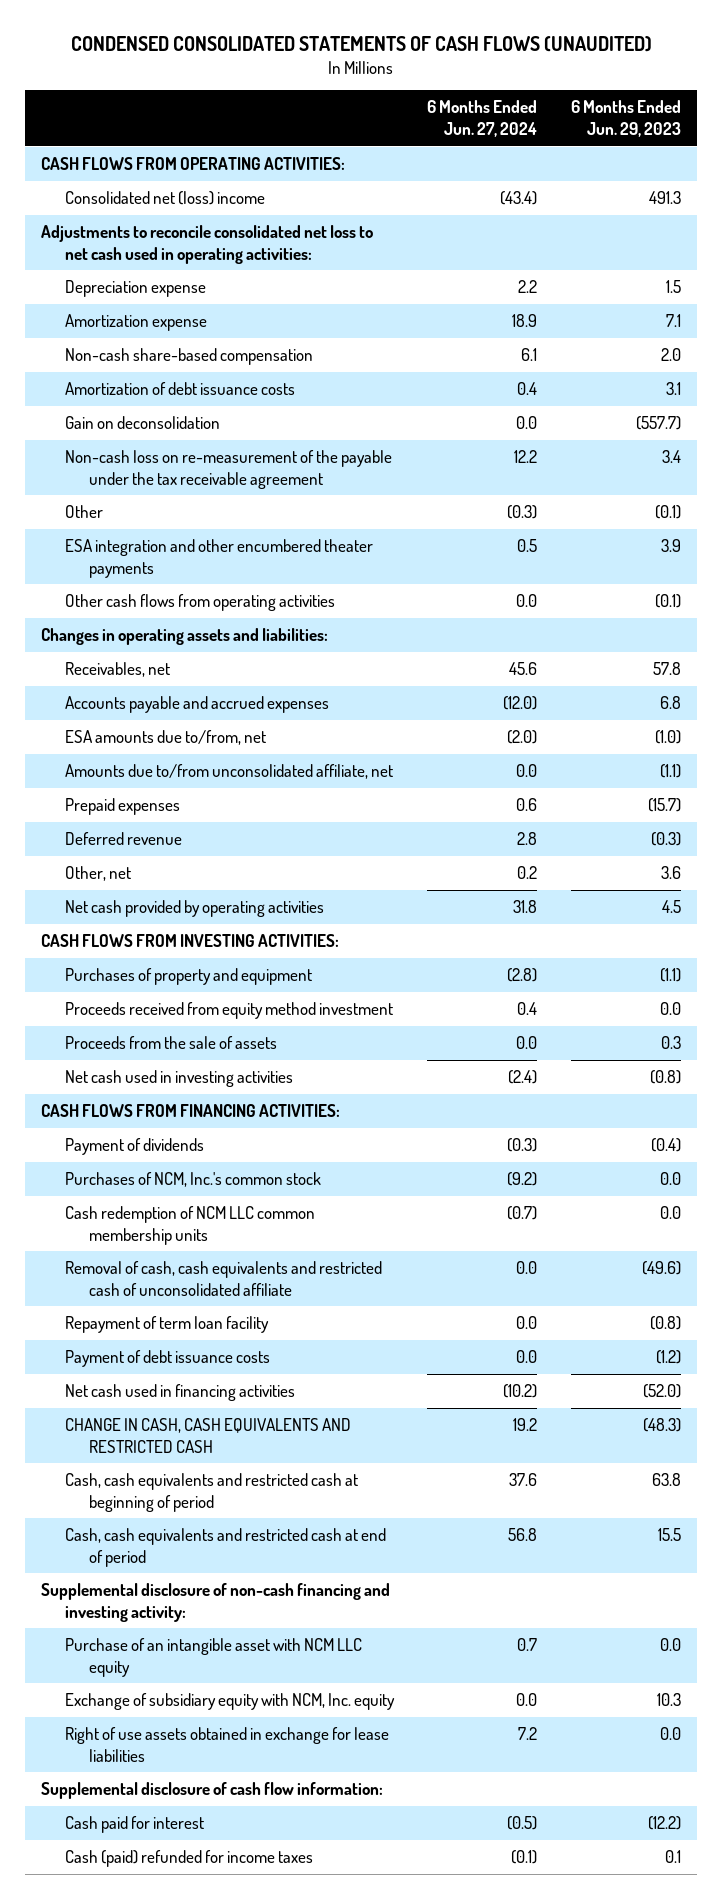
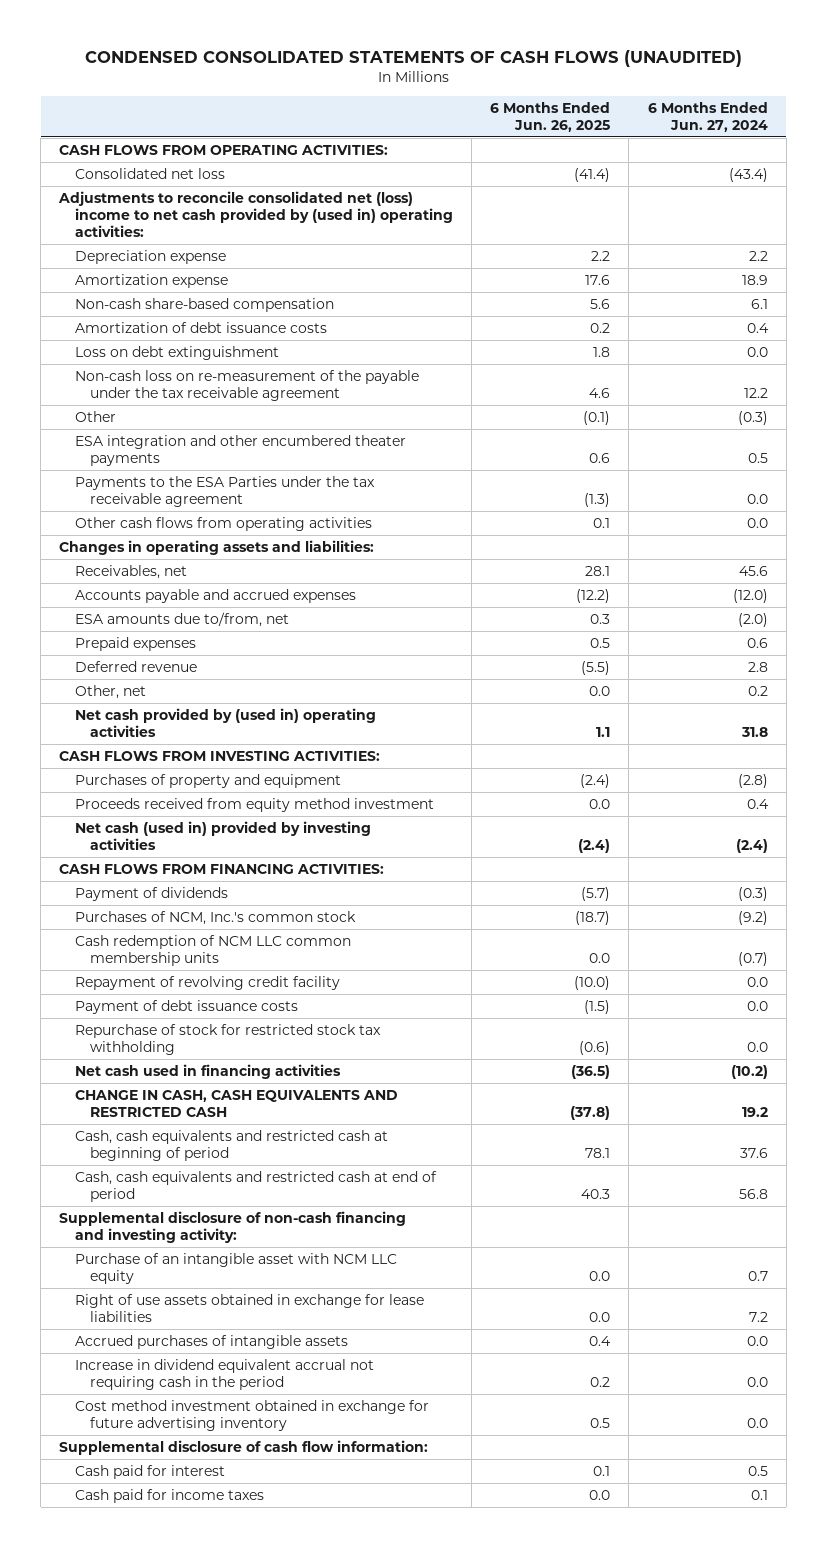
[570,100,681,137] 6 Months Ended Jun. 29, 2023 -> none
none -> [490,101,611,133] 6 Months Ended Jun. 26, 2025
[65,191,266,206] Consolidated net (loss) income -> [74,167,225,179] Consolidated net loss
[41,225,374,264] Adjustments to reconcile consolidated net loss to net cash used in operating activities: -> [58,190,453,238] Adjustments to reconcile consolidated net (loss) income to net cash provided by (used in) operating activities:
[65,416,221,430] Gain on deconsolidation -> none
none -> [74,345,279,360] Loss on debt extinguishment
none -> [74,475,375,508] Payments to the ESA Parties under the tax receivable agreement
[65,764,394,780] Amounts due to/from unconsolidated affiliate, net -> none
[65,900,325,918] Net cash provided by operating activities -> [74,707,376,738] Net cash provided by (used in) operating activities
[65,1036,278,1050] Proceeds from the sale of assets -> none
[65,1070,294,1088] Net cash used in investing activities -> [74,820,371,851] Net cash (used in) provided by investing activities
[65,1261,383,1296] Removal of cash, cash equivalents and restricted cash of unconsolidated affiliate -> none
[65,1316,270,1334] Repayment of term loan facility -> none
none -> [74,975,340,990] Repayment of revolving credit facility
none -> [74,1023,381,1056] Repurchase of stock for restricted stock tax withholding
[65,1693,396,1711] Exchange of subsidiary equity with NCM, Inc. equity -> none
none -> [74,1334,348,1349] Accrued purchases of intangible assets
none -> [74,1358,374,1391] Increase in dividend equivalent accrual not requiring cash in the period
none -> [74,1399,429,1432] Cost method investment obtained in exchange for future advertising inventory
[507,1816,538,1831] (0.5) -> [747,1465,768,1476] 0.5
[65,1850,314,1868] Cash (paid) refunded for income taxes -> [74,1488,264,1503] Cash paid for income taxes
[511,1850,538,1865] (0.1) -> [750,1489,768,1500] 0.1

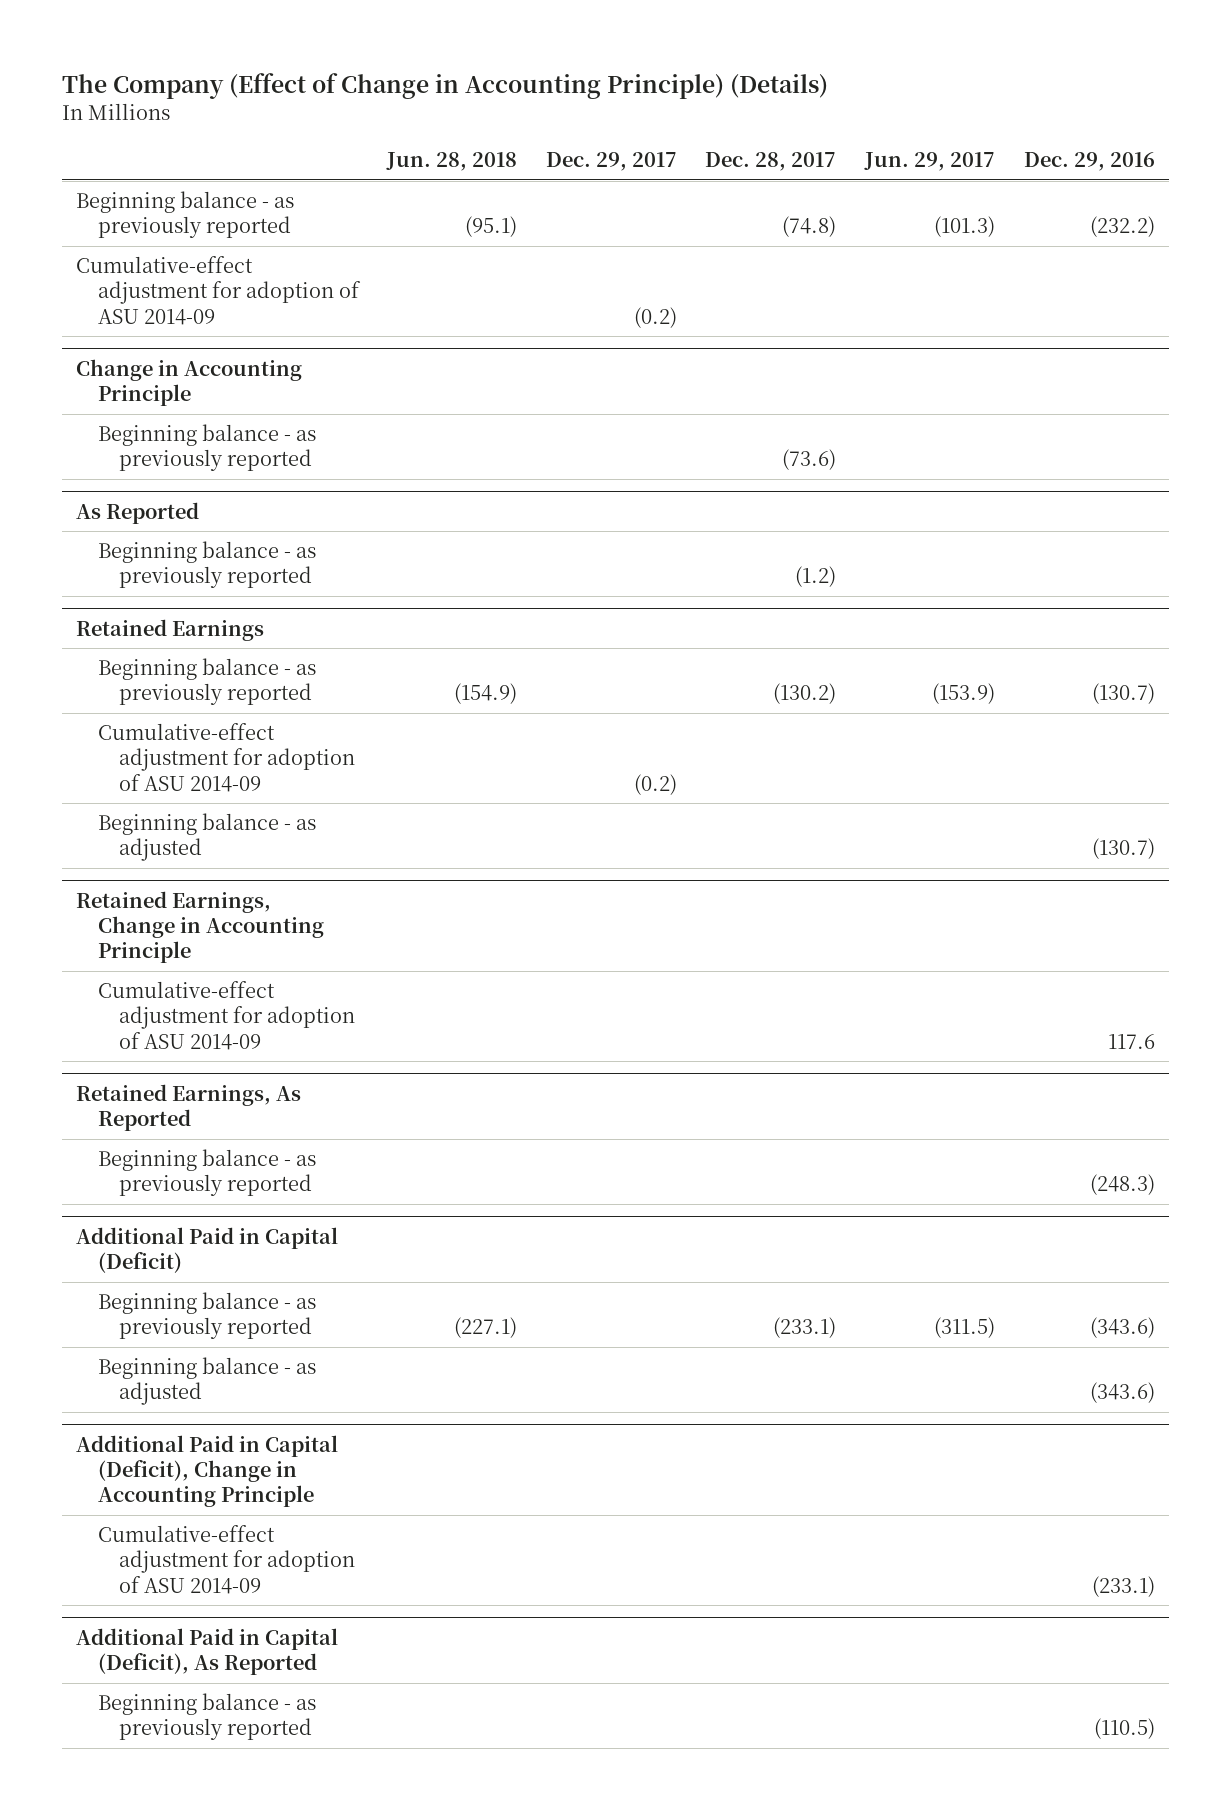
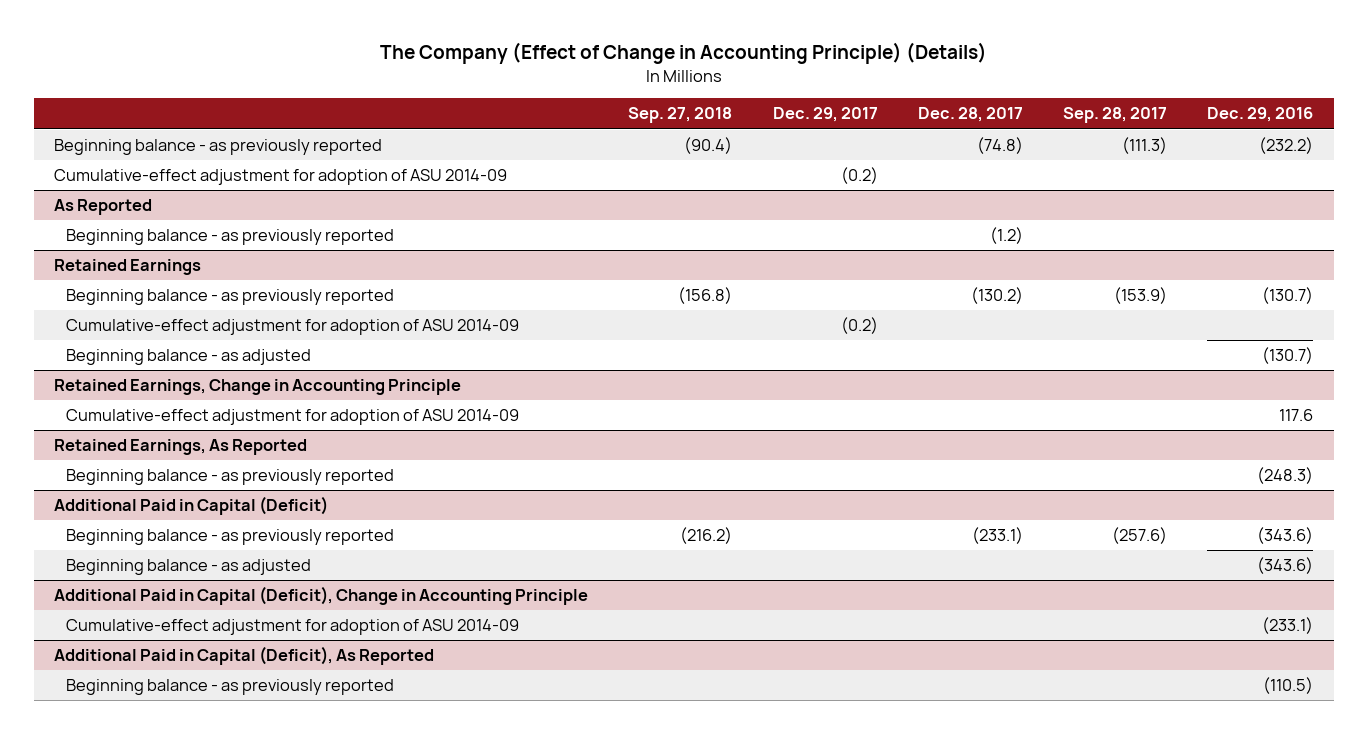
[386,152,518,172] Jun. 28, 2018 -> none
[863,152,995,172] Jun. 29, 2017 -> none
none -> [628,107,733,124] Sep. 27, 2018
none -> [1063,107,1168,124] Sep. 28, 2017
[76,358,303,407] Change in Accounting Principle -> none
[97,424,316,472] Beginning balance - as previously reported -> none

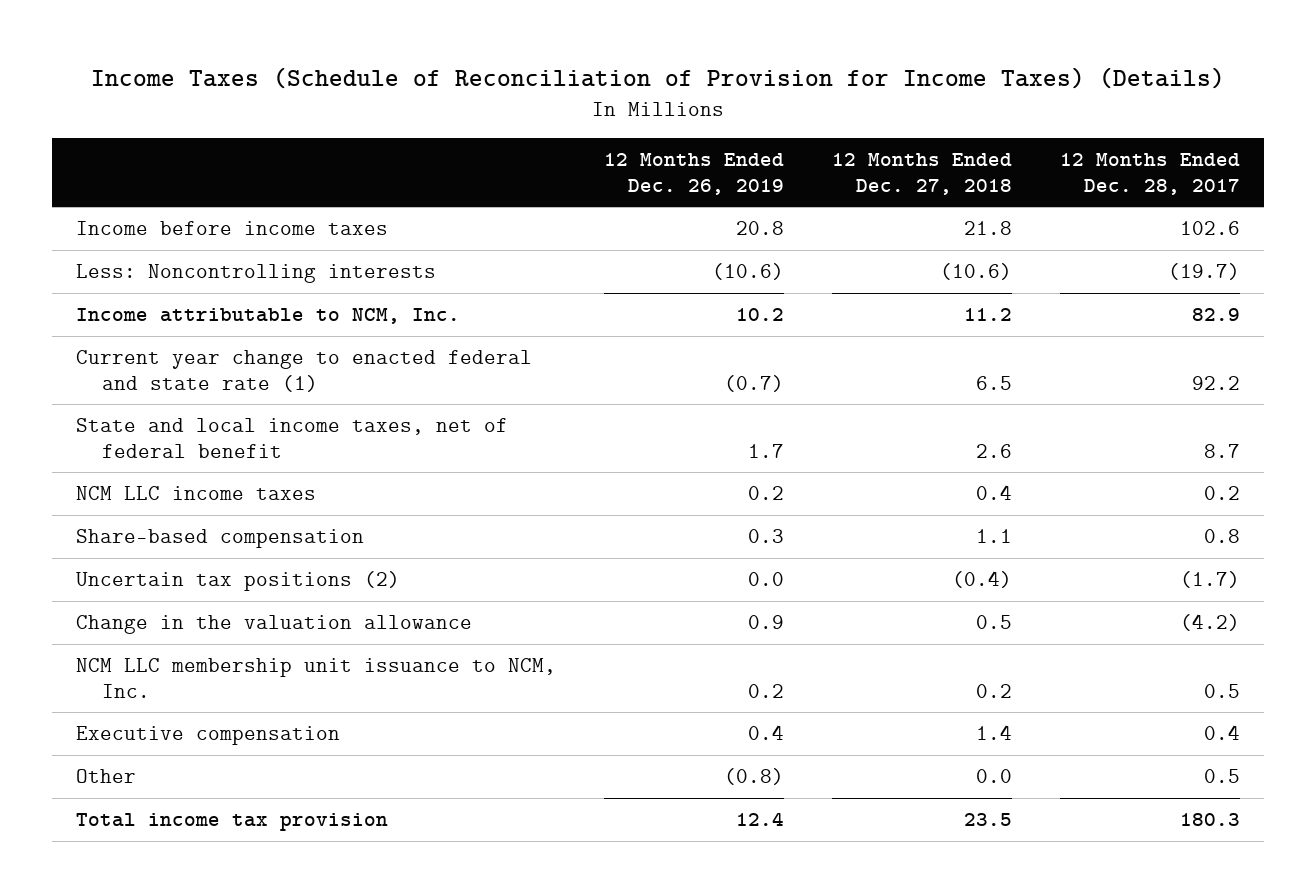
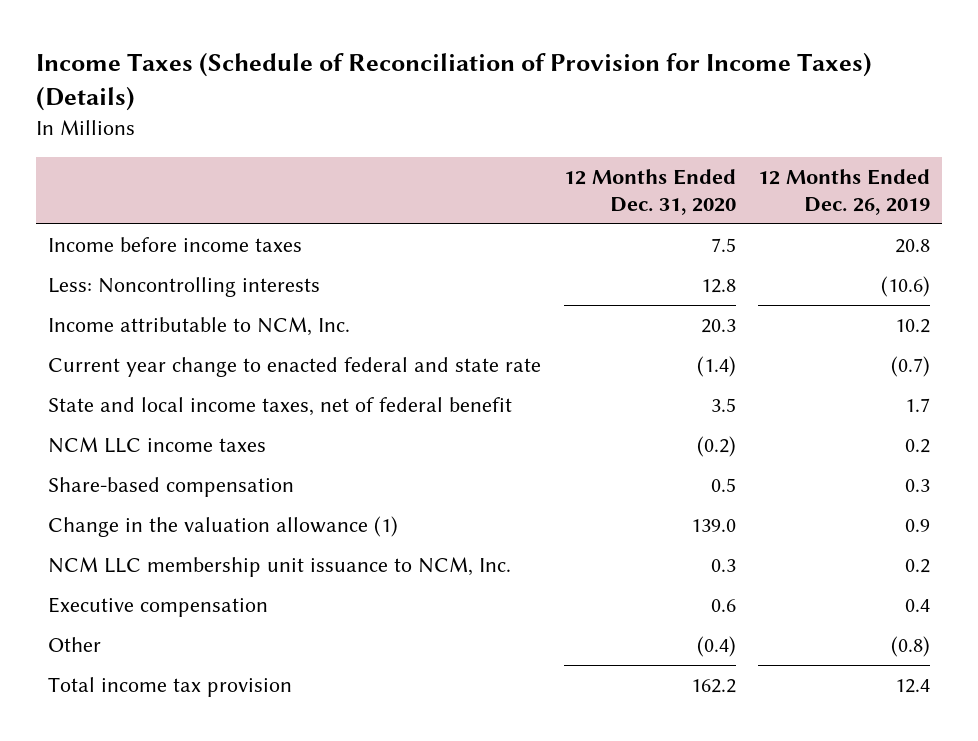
[832,153,1013,195] 12 Months Ended Dec. 27, 2018 -> none
[1060,153,1241,195] 12 Months Ended Dec. 28, 2017 -> none
none -> [563,168,736,216] 12 Months Ended Dec. 31, 2020
[75,350,532,392] Current year change to enacted federal and state rate (1) -> [47,357,541,378] Current year change to enacted federal and state rate
[75,571,400,592] Uncertain tax positions (2) -> none
[75,615,472,635] Change in the valuation allowance -> [47,516,398,538] Change in the valuation allowance (1)

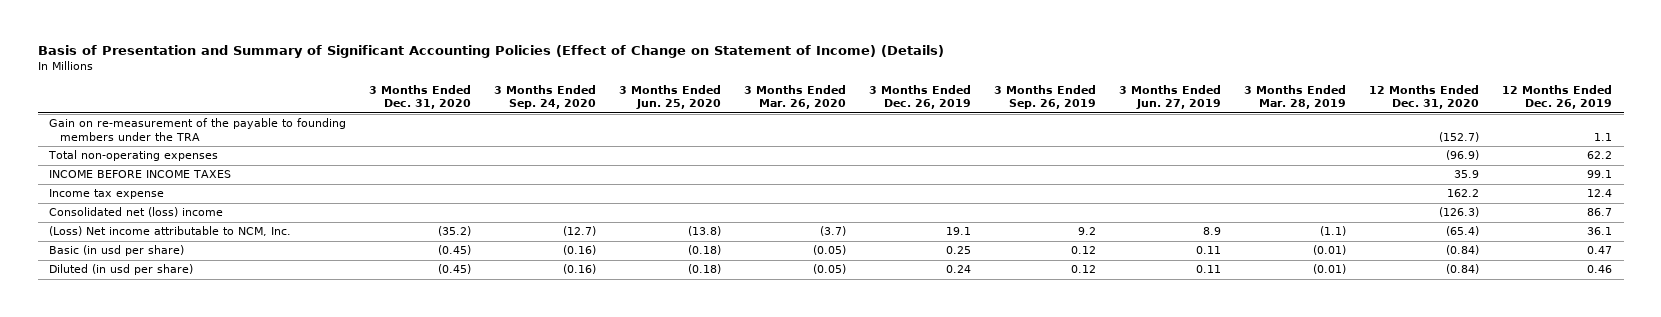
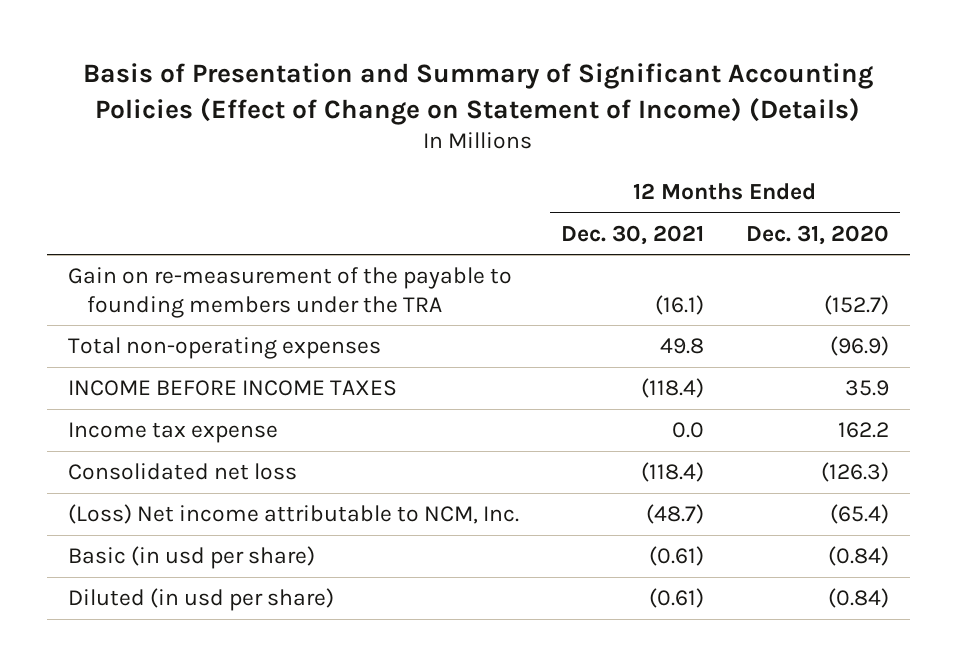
[369,85,472,110] 3 Months Ended Dec. 31, 2020 -> none
[494,85,597,110] 3 Months Ended Sep. 24, 2020 -> none
[619,85,722,110] 3 Months Ended Jun. 25, 2020 -> none
[744,85,847,110] 3 Months Ended Mar. 26, 2020 -> none
[869,85,972,110] 3 Months Ended Dec. 26, 2019 -> none
[994,85,1097,110] 3 Months Ended Sep. 26, 2019 -> none
[1119,85,1222,110] 3 Months Ended Jun. 27, 2019 -> none
[1244,85,1347,110] 3 Months Ended Mar. 28, 2019 -> none
[1502,85,1613,110] 12 Months Ended Dec. 26, 2019 -> none
none -> [560,224,704,245] Dec. 30, 2021
[49,207,224,218] Consolidated net (loss) income -> [67,462,297,480] Consolidated net loss

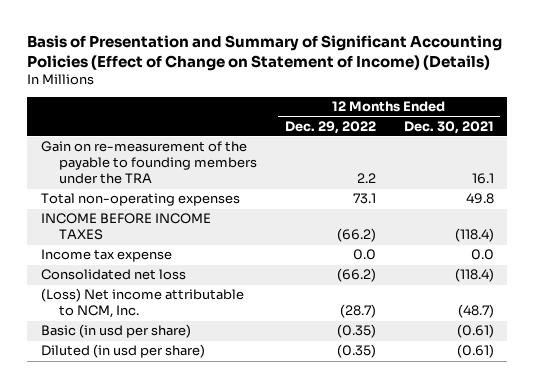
[746,224,890,245] Dec. 31, 2020 -> none
none -> [284,120,376,134] Dec. 29, 2022
[654,294,704,315] (16.1) -> [471,173,494,185] 16.1

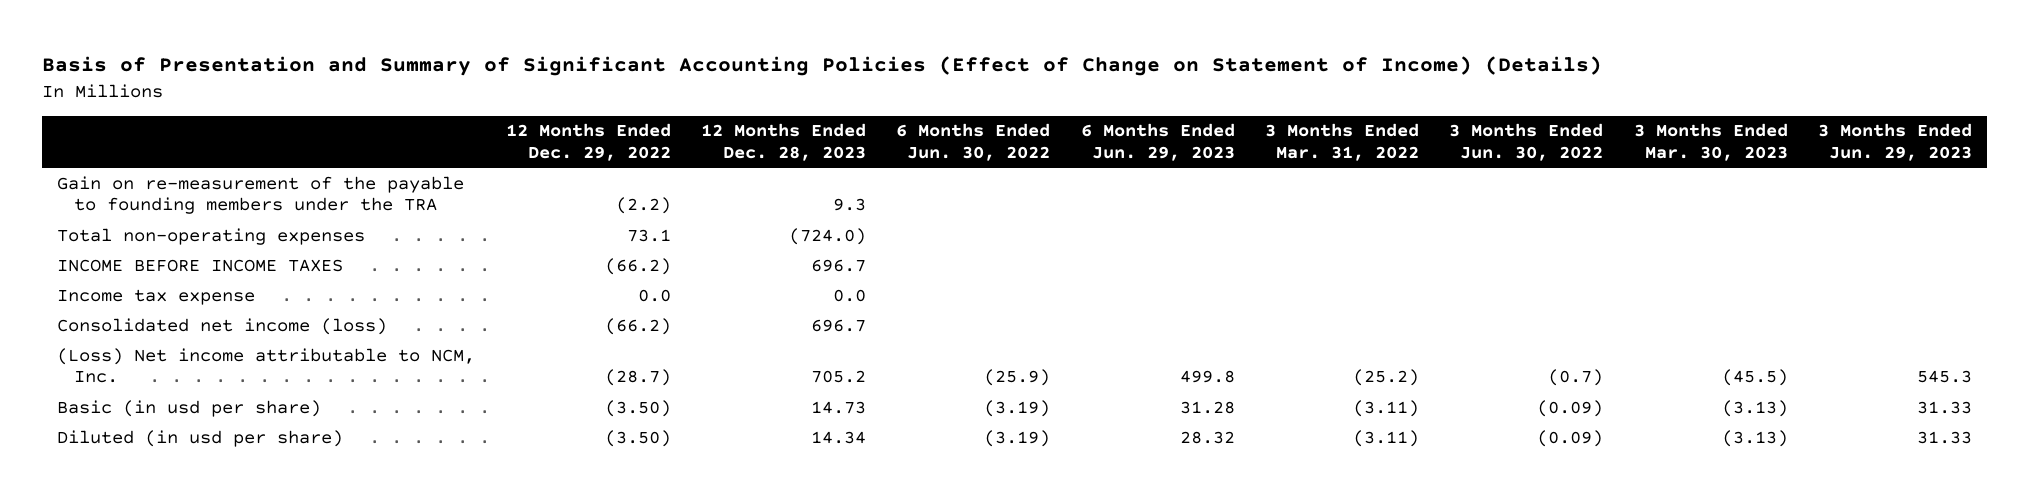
[403,120,494,134] Dec. 30, 2021 -> none
none -> [700,123,866,162] 12 Months Ended Dec. 28, 2023
none -> [896,123,1051,162] 6 Months Ended Jun. 30, 2022
none -> [1080,123,1235,162] 6 Months Ended Jun. 29, 2023
none -> [1264,123,1419,162] 3 Months Ended Mar. 31, 2022
none -> [1449,123,1604,162] 3 Months Ended Jun. 30, 2022
none -> [1633,123,1788,162] 3 Months Ended Mar. 30, 2023
none -> [1817,123,1972,162] 3 Months Ended Jun. 29, 2023
[356,173,376,184] 2.2 -> [615,197,671,215] (2.2)
[40,269,186,281] Consolidated net loss -> [57,317,388,335] Consolidated net income (loss)
[336,324,376,339] (0.35) -> [604,399,671,417] (3.50)
[336,344,376,359] (0.35) -> [604,429,671,447] (3.50)

